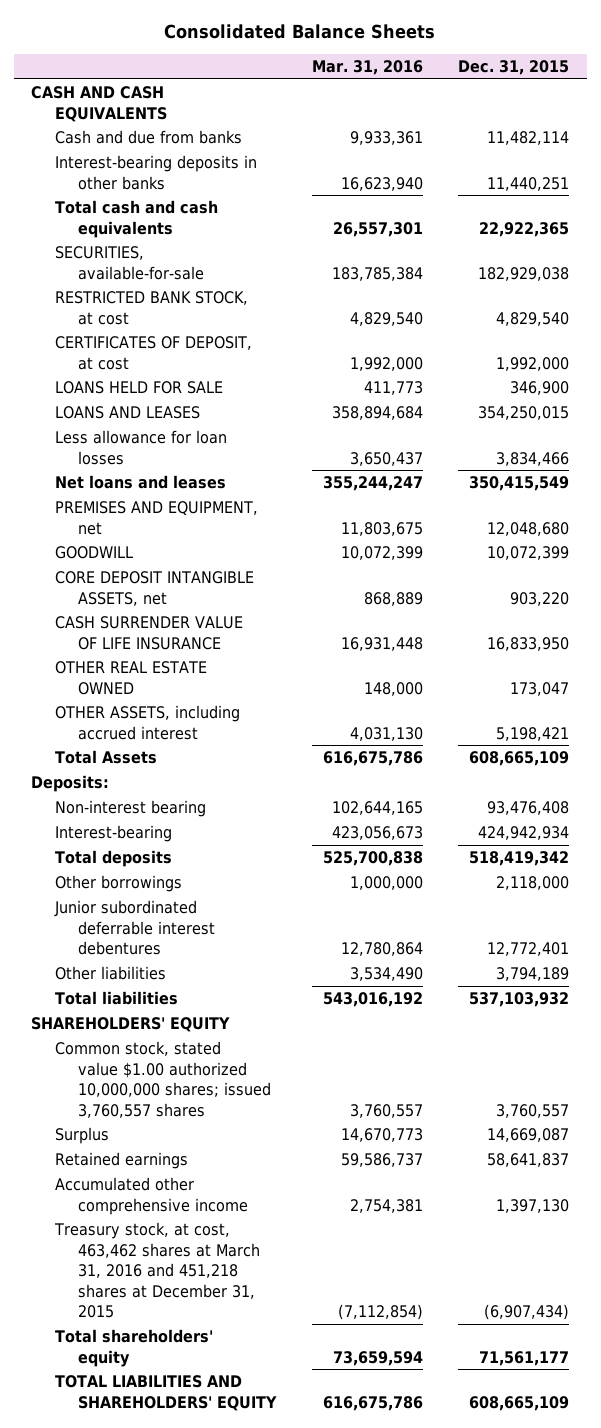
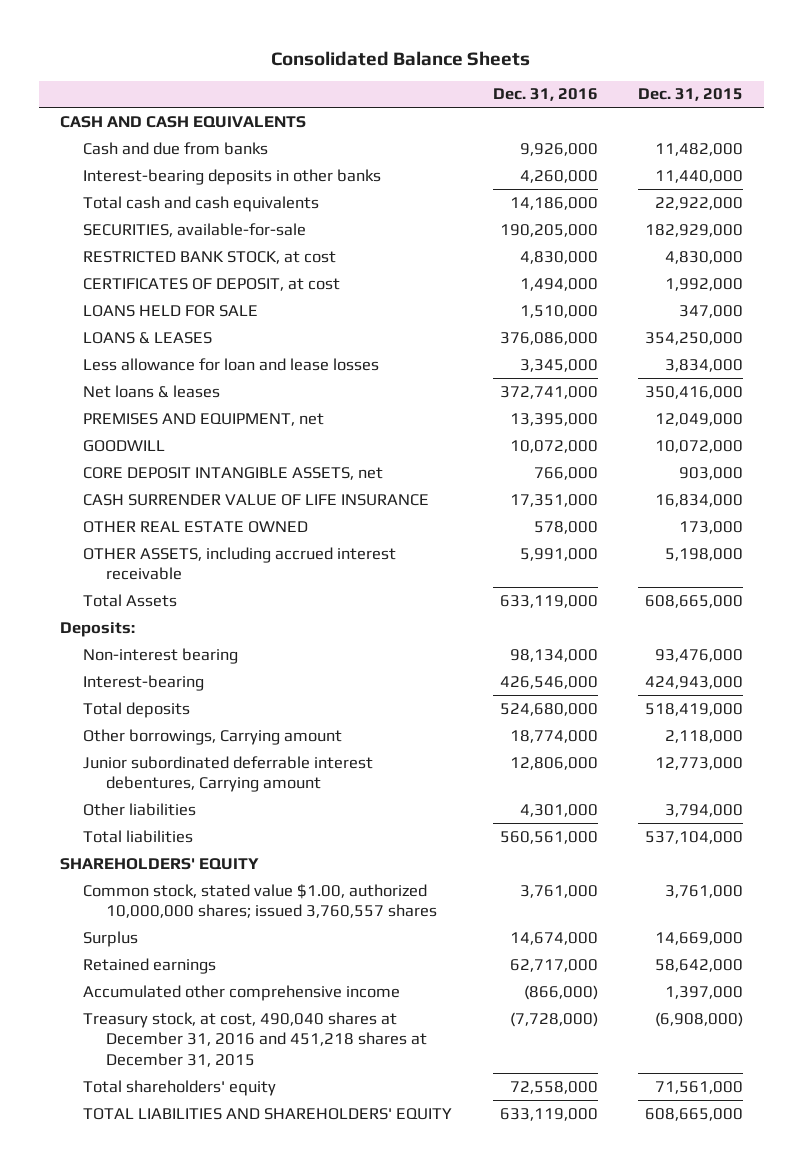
[311,60,423,76] Mar. 31, 2016 -> none
none -> [492,88,598,102] Dec. 31, 2016
[487,131,570,146] 11,482,114 -> [655,142,744,156] 11,482,000
[487,176,570,191] 11,440,251 -> [655,169,744,183] 11,440,000
[479,221,570,237] 22,922,365 -> [655,196,744,210] 22,922,000
[478,266,570,281] 182,929,038 -> [645,223,744,237] 182,929,000
[496,311,570,326] 4,829,540 -> [665,250,744,264] 4,830,000
[510,381,570,396] 346,900 -> [679,304,744,318] 347,000
[54,406,200,420] LOANS AND LEASES -> [82,331,212,344] LOANS & LEASES
[478,406,570,421] 354,250,015 -> [645,331,744,345] 354,250,000
[54,430,227,465] Less allowance for loan losses -> [82,357,379,371] Less allowance for loan and lease losses
[496,451,570,466] 3,834,466 -> [665,358,744,372] 3,834,000
[54,475,226,490] Net loans and leases -> [82,384,220,398] Net loans & leases
[469,476,570,492] 350,415,549 -> [645,385,744,399] 350,416,000
[487,521,570,536] 12,048,680 -> [655,412,744,426] 12,049,000
[487,546,570,561] 10,072,399 -> [655,439,744,453] 10,072,000
[510,591,570,606] 903,220 -> [679,466,744,480] 903,000
[487,636,570,651] 16,833,950 -> [655,493,744,507] 16,834,000
[510,681,570,696] 173,047 -> [679,520,744,534] 173,000
[54,705,240,740] OTHER ASSETS, including accrued interest -> [82,546,396,581] OTHER ASSETS, including accrued interest receivable
[496,726,570,741] 5,198,421 -> [665,547,744,561] 5,198,000
[469,751,570,767] 608,665,109 -> [645,594,744,608] 608,665,000
[487,801,570,816] 93,476,408 -> [655,648,744,662] 93,476,000
[478,826,570,841] 424,942,934 -> [645,675,744,689] 424,943,000
[469,851,570,867] 518,419,342 -> [645,702,744,716] 518,419,000
[54,875,182,893] Other borrowings -> [82,728,342,745] Other borrowings, Carrying amount
[53,900,216,956] Junior subordinated deferrable interest debentures -> [82,755,373,793] Junior subordinated deferrable interest debentures, Carrying amount
[487,942,570,957] 12,772,401 -> [655,756,744,770] 12,773,000
[496,967,570,982] 3,794,189 -> [665,803,744,817] 3,794,000
[469,992,570,1008] 537,103,932 -> [645,830,744,844] 537,104,000
[54,1041,272,1118] Common stock, stated value $1.00 authorized 10,000,000 shares; issued 3,760,557 shares -> [82,883,438,919] Common stock, stated value $1.00, authorized 10,000,000 shares; issued 3,760,557 shares
[496,1103,570,1118] 3,760,557 -> [665,884,744,898] 3,761,000
[487,1128,570,1143] 14,669,087 -> [655,931,744,945] 14,669,000
[487,1153,570,1168] 58,641,837 -> [655,958,744,972] 58,642,000
[496,1198,570,1213] 1,397,130 -> [665,985,744,999] 1,397,000
[53,1222,261,1319] Treasury stock, at cost, 463,462 shares at March 31, 2016 and 451,218 shares at December 31, 2015 -> [82,1011,428,1067] Treasury stock, at cost, 490,040 shares at December 31, 2016 and 451,218 shares at December 31, 2015
[484,1304,570,1321] (6,907,434) -> [655,1011,744,1027] (6,908,000)
[479,1350,570,1366] 71,561,177 -> [655,1080,744,1094] 71,561,000
[469,1395,570,1411] 608,665,109 -> [645,1107,744,1121] 608,665,000

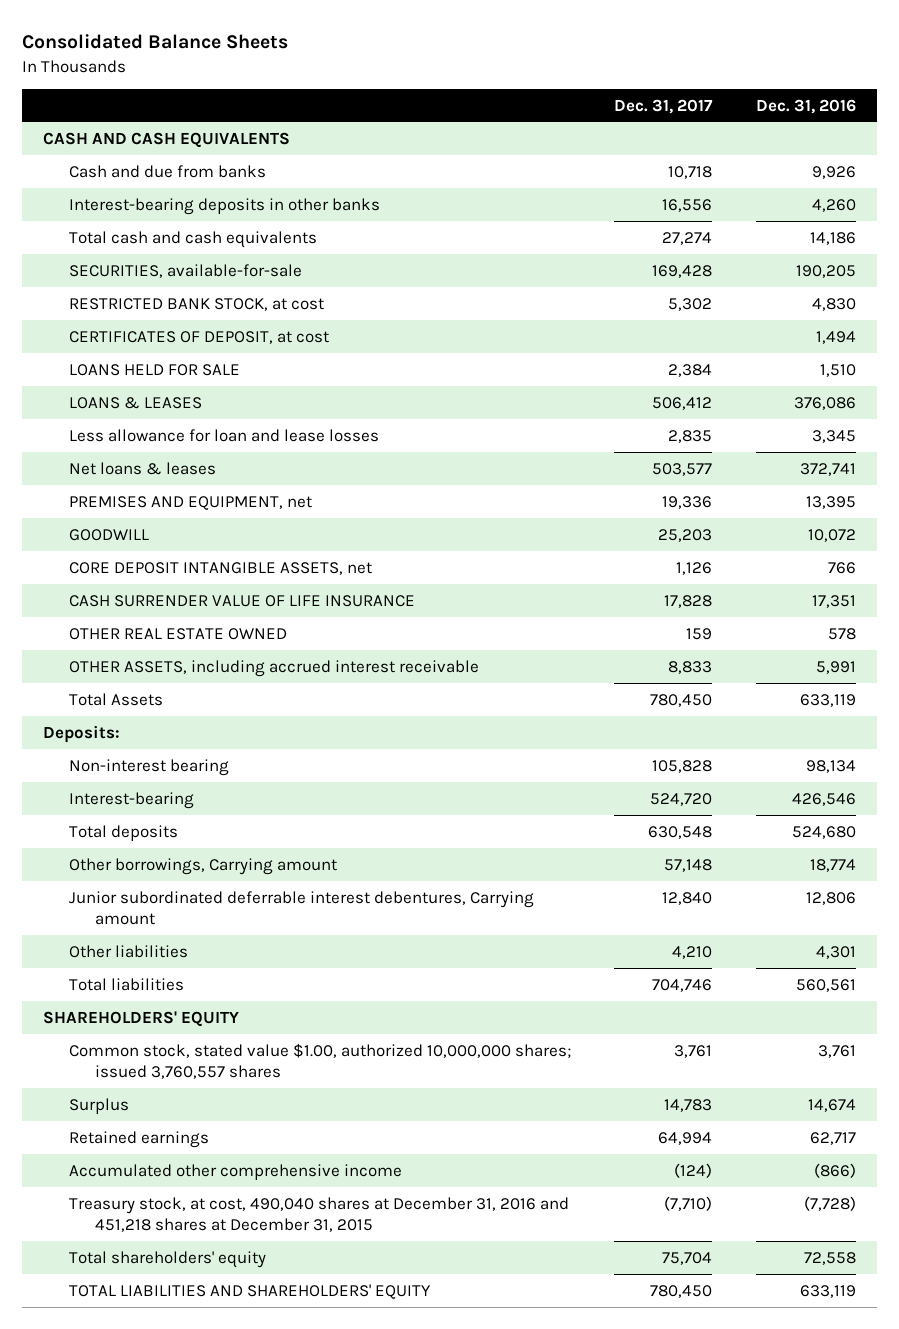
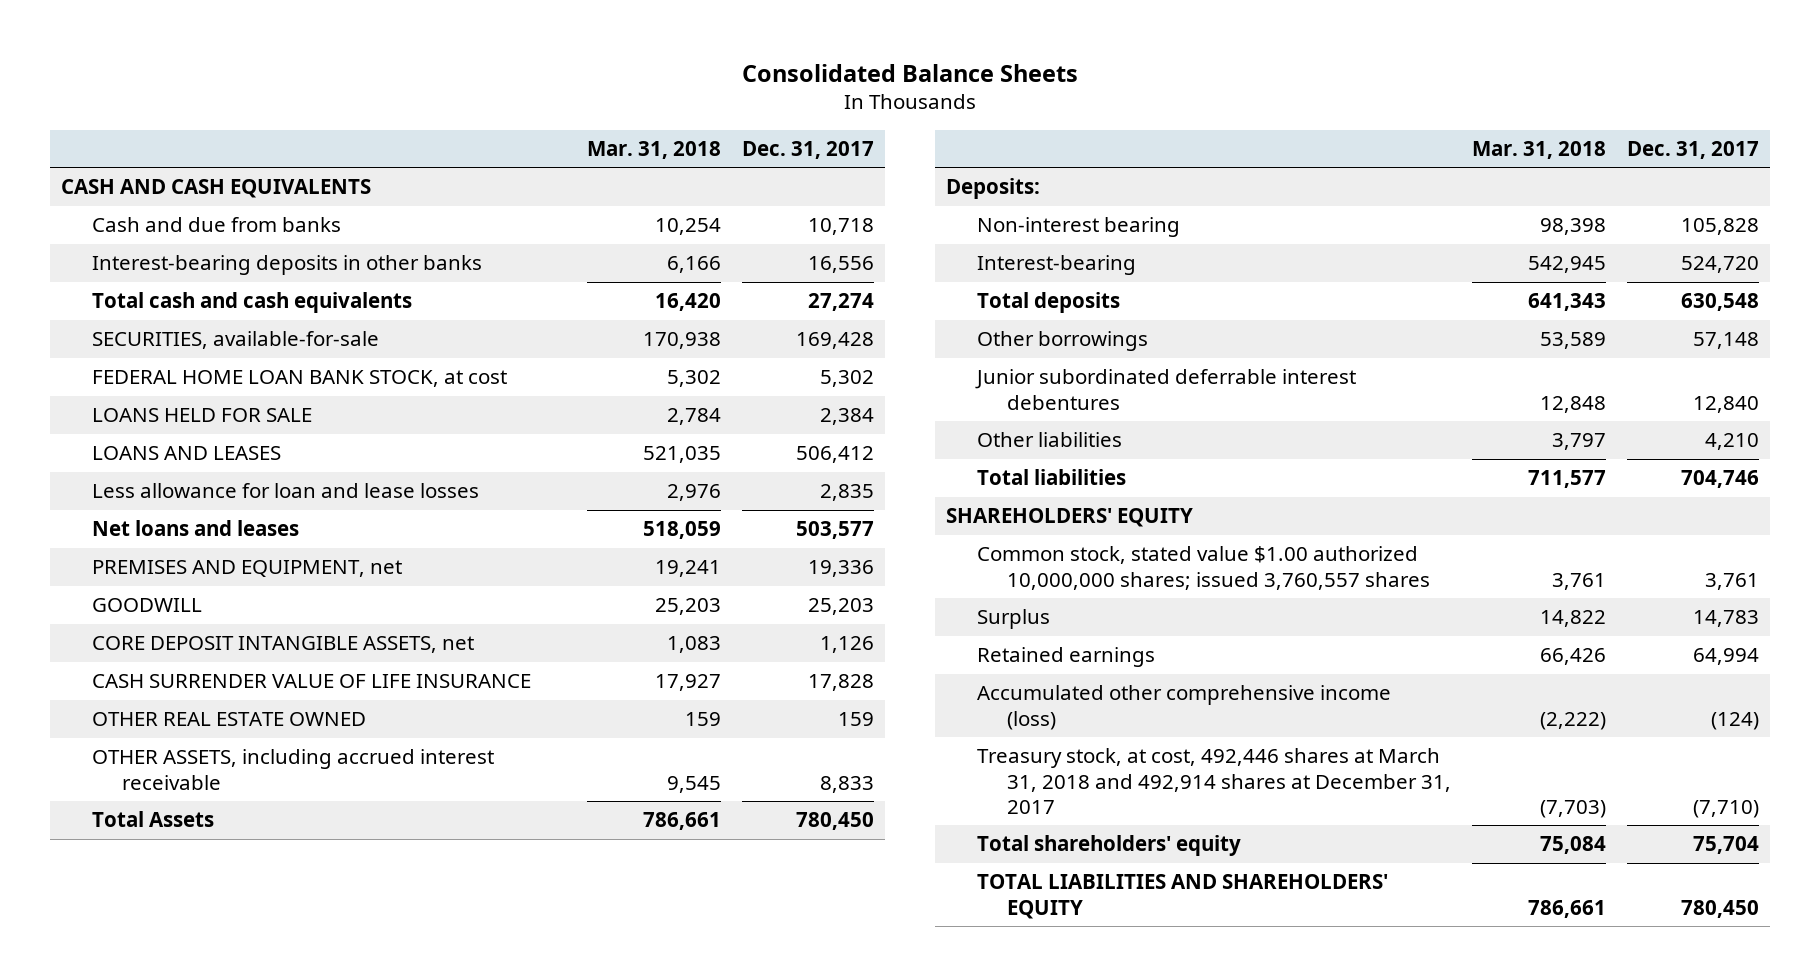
[755,98,856,114] Dec. 31, 2016 -> none
none -> [587,140,722,159] Mar. 31, 2018
[69,330,330,344] CERTIFICATES OF DEPOSIT, at cost -> none
[69,297,325,311] RESTRICTED BANK STOCK, at cost -> [91,370,507,388] FEDERAL HOME LOAN BANK STOCK, at cost
[69,396,203,409] LOANS & LEASES -> [91,446,281,461] LOANS AND LEASES
[69,461,217,475] Net loans & leases -> [91,520,299,537] Net loans and leases
[69,857,338,875] Other borrowings, Carrying amount -> [976,331,1148,352] Other borrowings
[69,890,535,926] Junior subordinated deferrable interest debentures, Carrying amount -> [974,369,1356,410] Junior subordinated deferrable interest debentures
[69,1042,572,1080] Common stock, stated value $1.00, authorized 10,000,000 shares; issued 3,760,557 shares -> [976,546,1431,590] Common stock, stated value $1.00 authorized 10,000,000 shares; issued 3,760,557 shares
[69,1163,403,1180] Accumulated other comprehensive income -> [976,685,1391,730] Accumulated other comprehensive income (loss)
[69,1196,570,1233] Treasury stock, at cost, 490,040 shares at December 31, 2016 and 451,218 shares at December 31, 2015 -> [976,748,1452,814] Treasury stock, at cost, 492,446 shares at March 31, 2018 and 492,914 shares at December 31, 2017

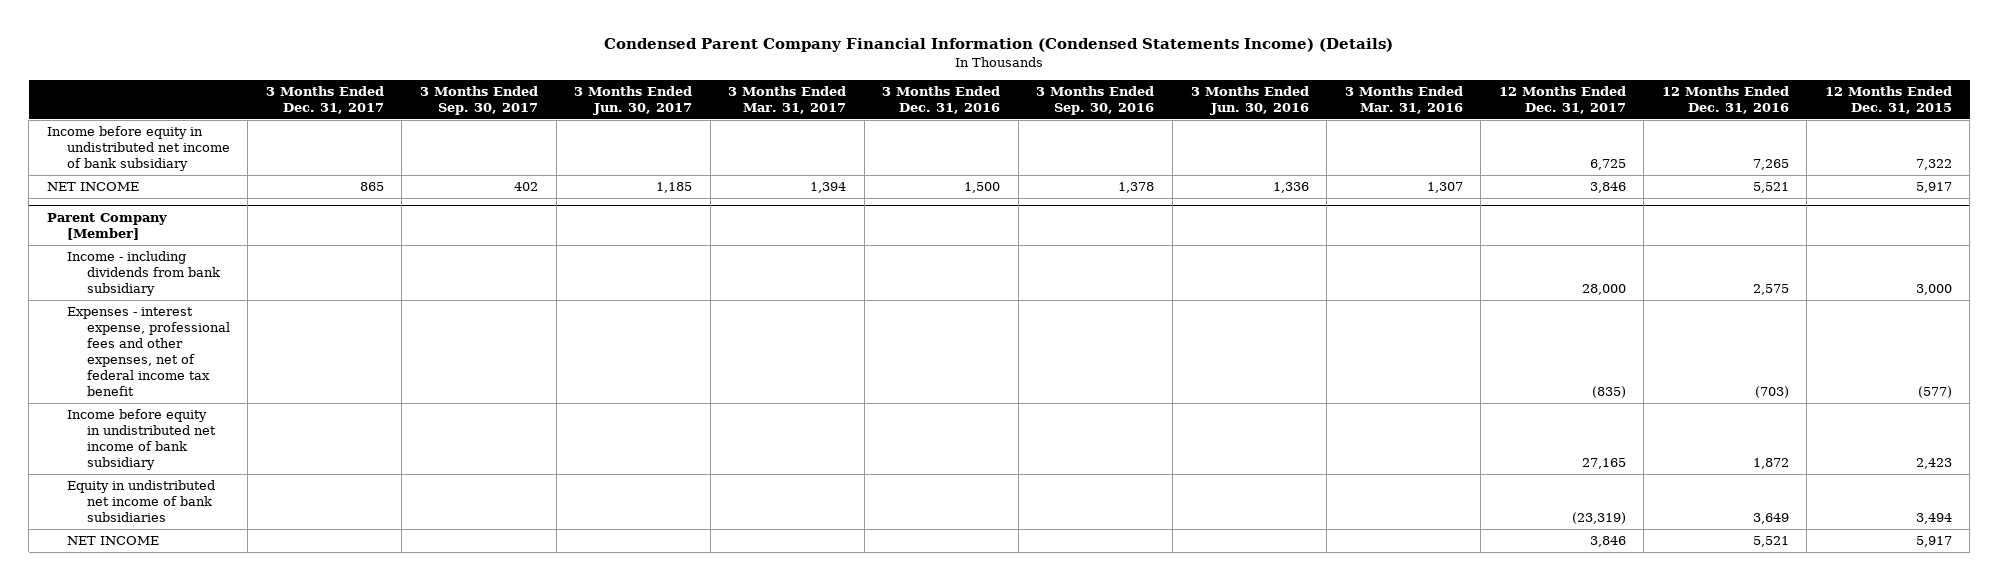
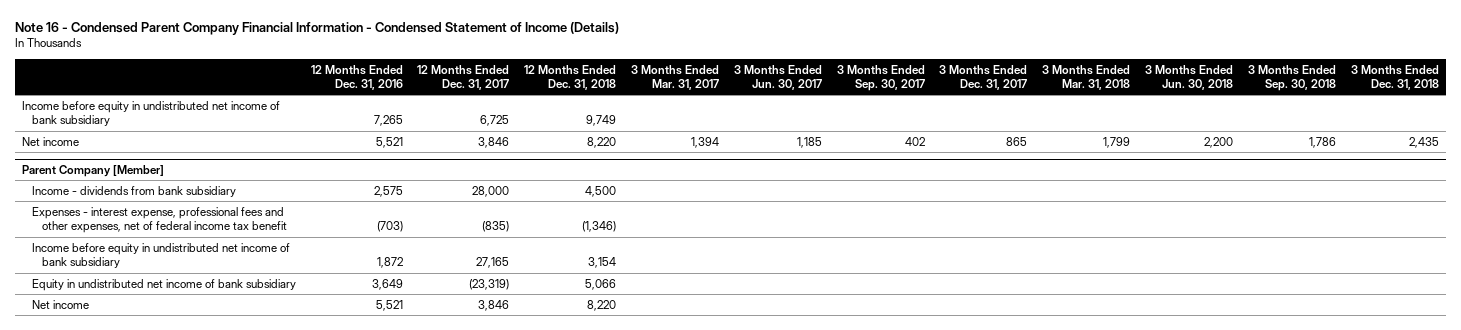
[604,38,1394,53] Condensed Parent Company Financial Information (Condensed Statements Income) (Details) -> [14,22,619,36] Note 16 - Condensed Parent Company Financial Information - Condensed Statement of Income (Details)
[882,85,1001,114] 3 Months Ended Dec. 31, 2016 -> none
[1036,85,1155,115] 3 Months Ended Sep. 30, 2016 -> none
[1190,85,1309,115] 3 Months Ended Jun. 30, 2016 -> none
[1344,85,1463,114] 3 Months Ended Mar. 31, 2016 -> none
[1824,85,1952,114] 12 Months Ended Dec. 31, 2015 -> none
none -> [524,64,617,90] 12 Months Ended Dec. 31, 2018
none -> [1042,64,1131,90] 3 Months Ended Mar. 31, 2018
none -> [1145,64,1234,90] 3 Months Ended Jun. 30, 2018
none -> [1247,64,1336,91] 3 Months Ended Sep. 30, 2018
none -> [1350,64,1439,90] 3 Months Ended Dec. 31, 2018
[46,182,139,192] NET INCOME -> [21,136,79,146] Net income
[66,251,220,297] Income - including dividends from bank subsidiary -> [31,185,236,197] Income - dividends from bank subsidiary
[66,480,215,523] Equity in undistributed net income of bank subsidiaries -> [31,278,296,291] Equity in undistributed net income of bank subsidiary
[66,536,159,546] NET INCOME -> [31,299,89,309] Net income

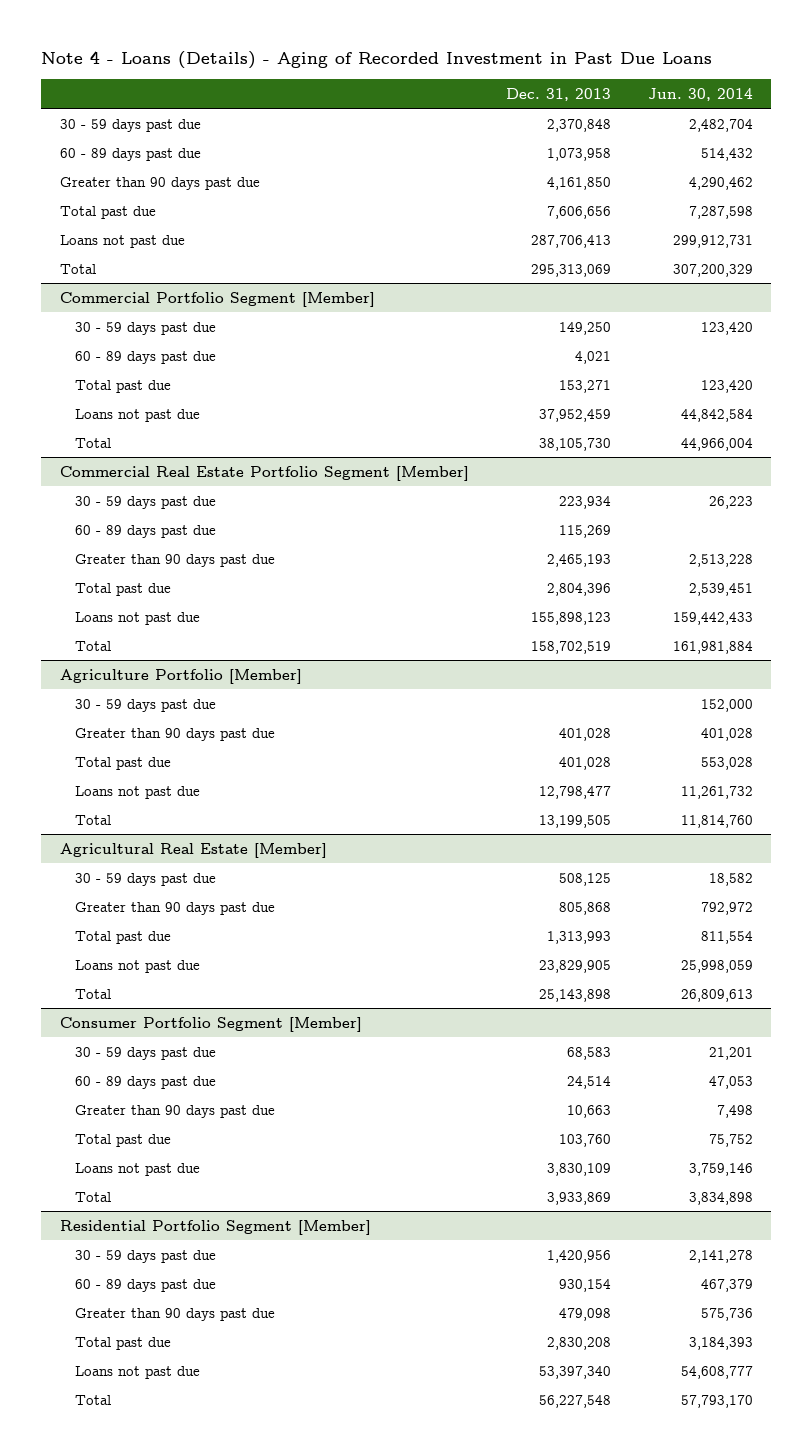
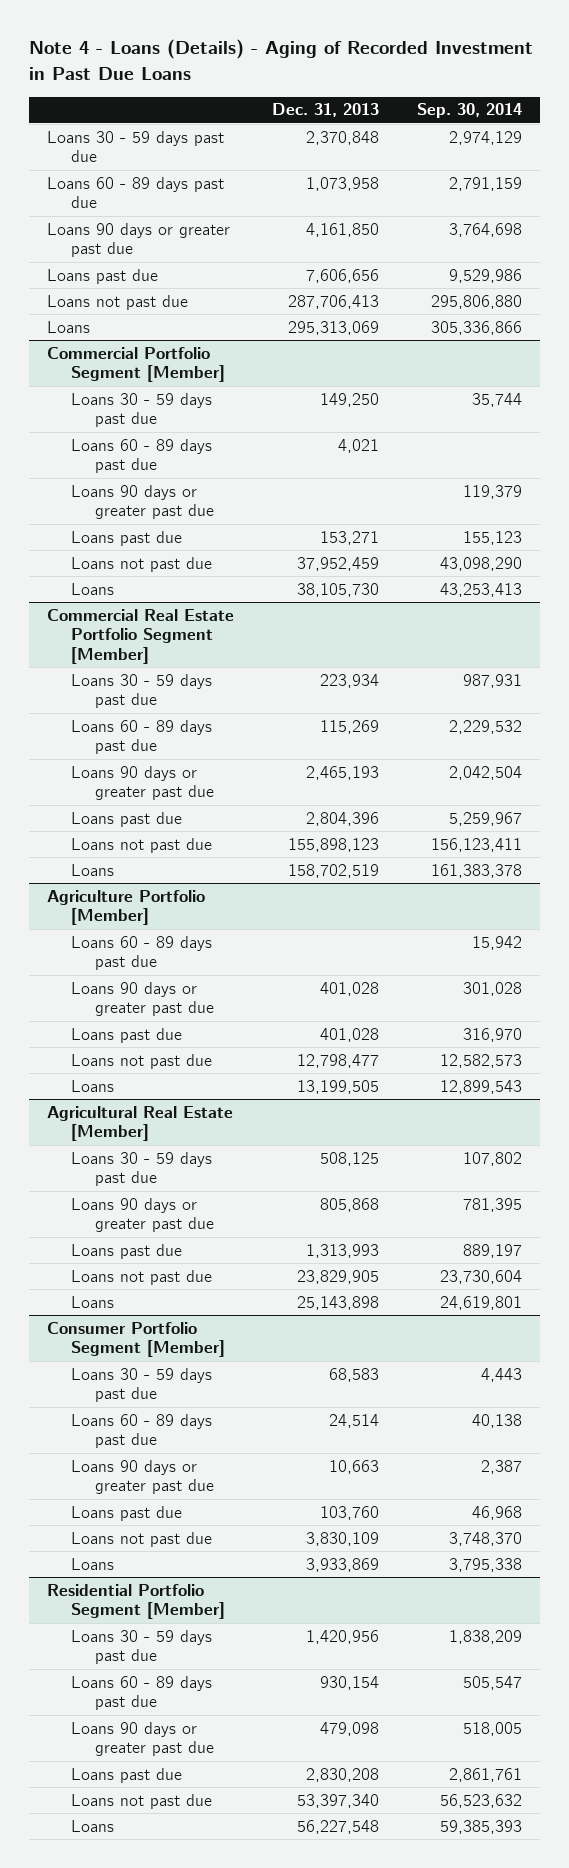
[647,87,753,101] Jun. 30, 2014 -> none
none -> [416,103,522,119] Sep. 30, 2014
[59,118,201,132] 30 - 59 days past due -> [47,130,225,163] Loans 30 - 59 days past due
[59,147,201,161] 60 - 89 days past due -> [47,176,225,209] Loans 60 - 89 days past due
[59,176,260,190] Greater than 90 days past due -> [47,222,231,258] Loans 90 days or greater past due
[59,205,156,219] Total past due -> [47,268,159,284] Loans past due
[59,263,96,274] Total -> [47,320,91,333] Loans
[75,321,217,335] 30 - 59 days past due -> [71,392,213,428] Loans 30 - 59 days past due
[75,350,217,364] 60 - 89 days past due -> [71,438,213,474] Loans 60 - 89 days past due
none -> [71,484,215,520] Loans 90 days or greater past due
[75,379,172,393] Total past due -> [71,530,183,546] Loans past due
[75,437,112,448] Total -> [71,582,115,595] Loans
[75,495,217,509] 30 - 59 days past due -> [71,673,213,709] Loans 30 - 59 days past due
[75,524,217,538] 60 - 89 days past due -> [71,719,213,755] Loans 60 - 89 days past due
[75,553,276,567] Greater than 90 days past due -> [71,765,215,801] Loans 90 days or greater past due
[75,582,172,596] Total past due -> [71,811,183,827] Loans past due
[75,640,112,651] Total -> [71,863,115,876] Loans
[75,698,217,712] 30 - 59 days past due -> none
none -> [71,935,213,971] Loans 60 - 89 days past due
[75,727,276,741] Greater than 90 days past due -> [71,981,215,1017] Loans 90 days or greater past due
[75,756,172,770] Total past due -> [71,1027,183,1043] Loans past due
[75,814,112,825] Total -> [71,1079,115,1092] Loans
[75,872,217,886] 30 - 59 days past due -> [71,1151,213,1187] Loans 30 - 59 days past due
[75,901,276,915] Greater than 90 days past due -> [71,1197,215,1233] Loans 90 days or greater past due
[75,930,172,944] Total past due -> [71,1243,183,1259] Loans past due
[75,988,112,999] Total -> [71,1295,115,1308] Loans
[75,1046,217,1060] 30 - 59 days past due -> [71,1367,213,1403] Loans 30 - 59 days past due
[75,1075,217,1089] 60 - 89 days past due -> [71,1413,213,1449] Loans 60 - 89 days past due
[75,1104,276,1118] Greater than 90 days past due -> [71,1459,215,1495] Loans 90 days or greater past due
[75,1133,172,1147] Total past due -> [71,1505,183,1521] Loans past due
[75,1191,112,1202] Total -> [71,1557,115,1570] Loans
[75,1249,217,1263] 30 - 59 days past due -> [71,1629,213,1665] Loans 30 - 59 days past due
[75,1278,217,1292] 60 - 89 days past due -> [71,1675,213,1711] Loans 60 - 89 days past due
[75,1307,276,1321] Greater than 90 days past due -> [71,1721,215,1757] Loans 90 days or greater past due
[75,1336,172,1350] Total past due -> [71,1767,183,1783] Loans past due
[75,1394,112,1405] Total -> [71,1819,115,1832] Loans

